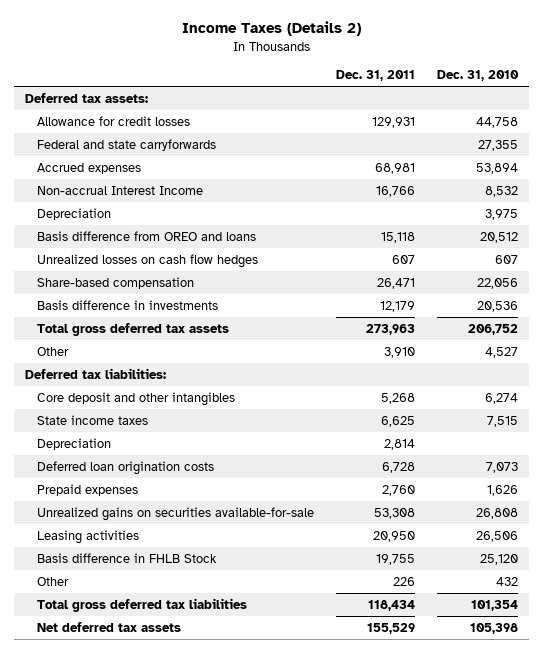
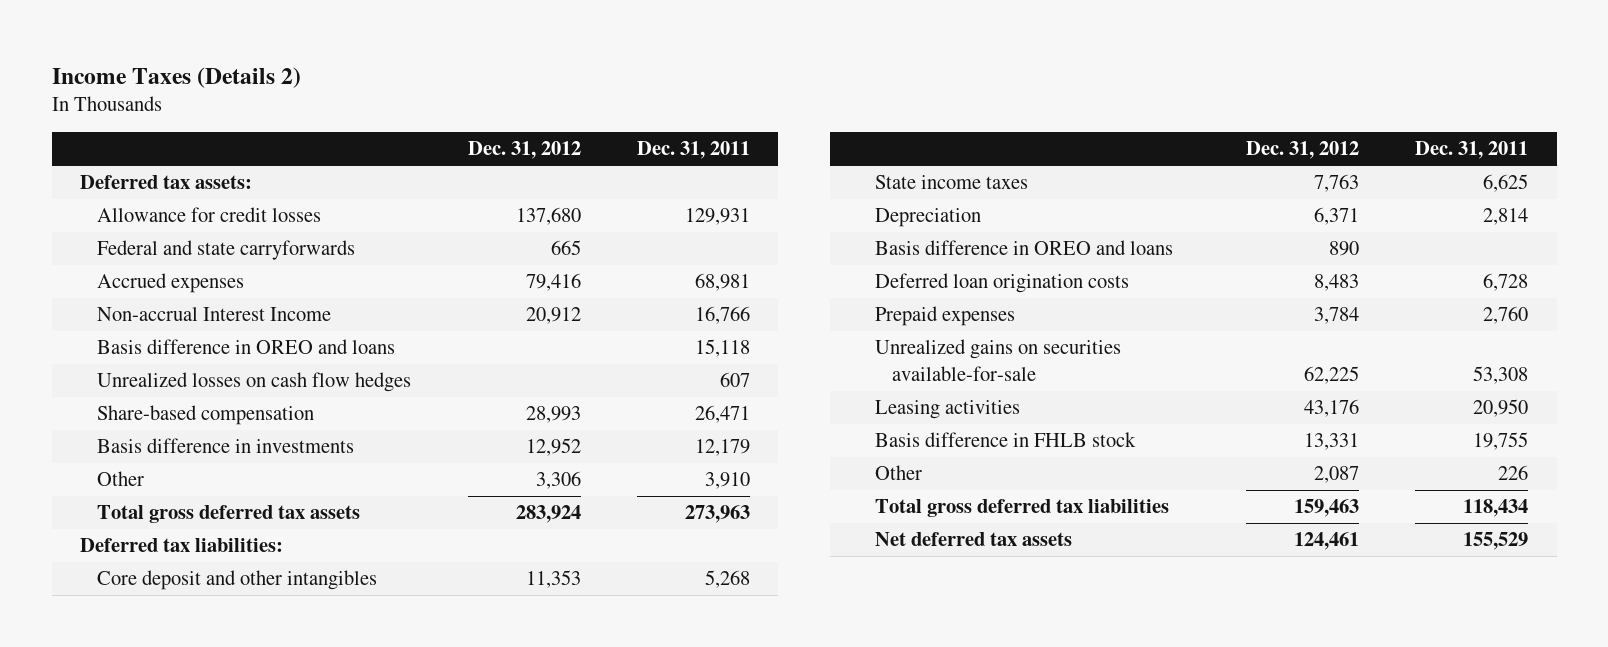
[437,70,520,82] Dec. 31, 2010 -> none
none -> [467,141,581,160] Dec. 31, 2012
[36,207,111,220] Depreciation -> none
[36,230,256,241] Basis difference from OREO and loans -> [97,339,396,355] Basis difference in OREO and loans
[36,322,229,336] Total gross deferred tax assets -> [97,505,361,524] Total gross deferred tax assets
none -> [875,240,1174,256] Basis difference in OREO and loans
[36,552,217,563] Basis difference in FHLB Stock -> [875,432,1137,448] Basis difference in FHLB stock

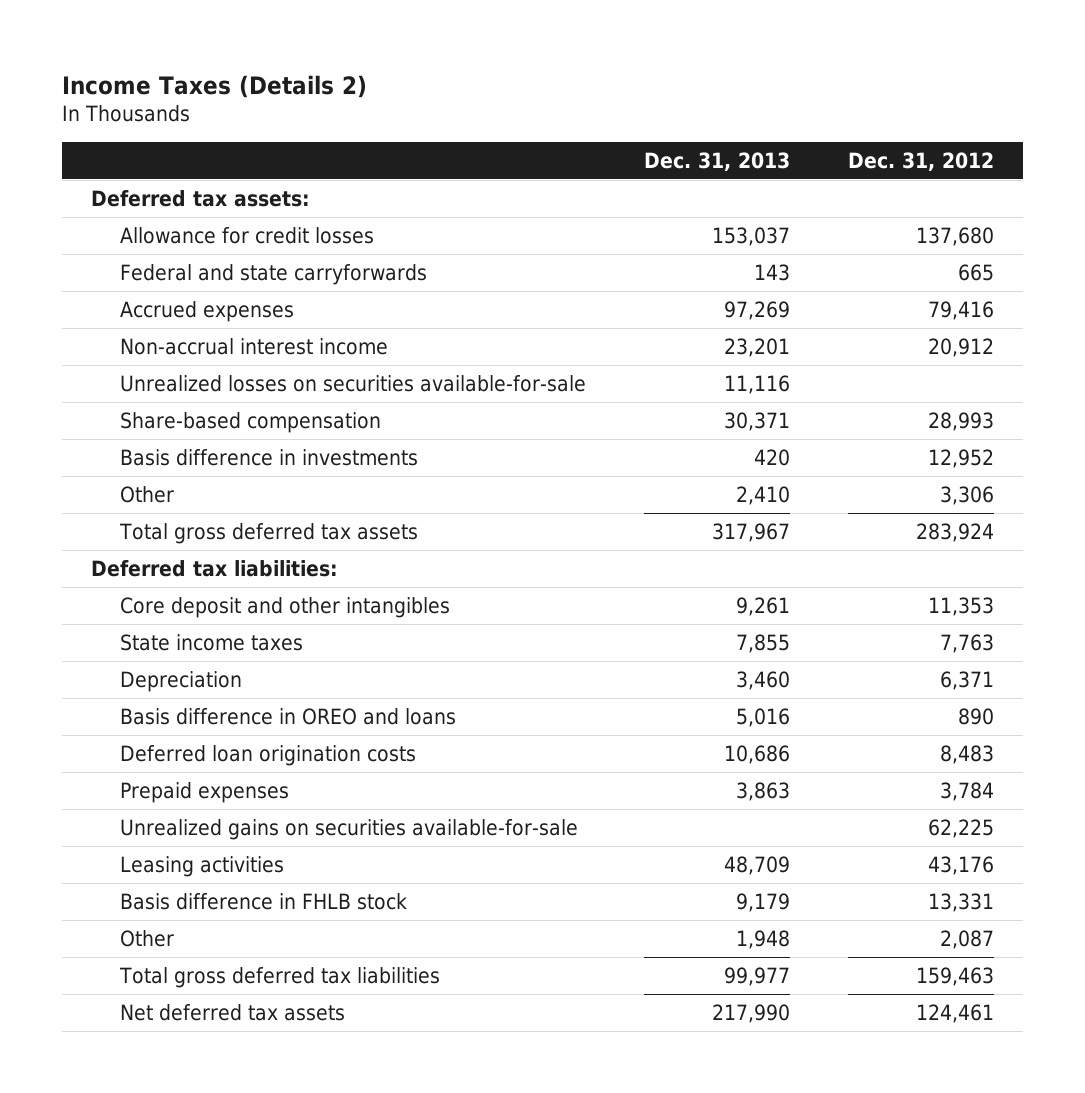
[637,141,751,160] Dec. 31, 2011 -> none
none -> [643,151,790,171] Dec. 31, 2013
[97,339,396,355] Basis difference in OREO and loans -> none
[97,372,412,393] Unrealized losses on cash flow hedges -> none
[97,307,332,322] Non-accrual Interest Income -> [119,337,388,355] Non-accrual interest income
none -> [119,374,586,392] Unrealized losses on securities available-for-sale

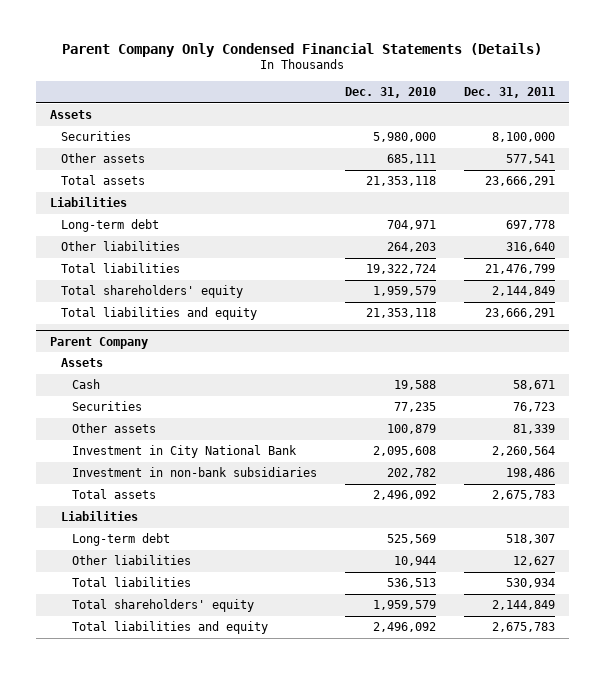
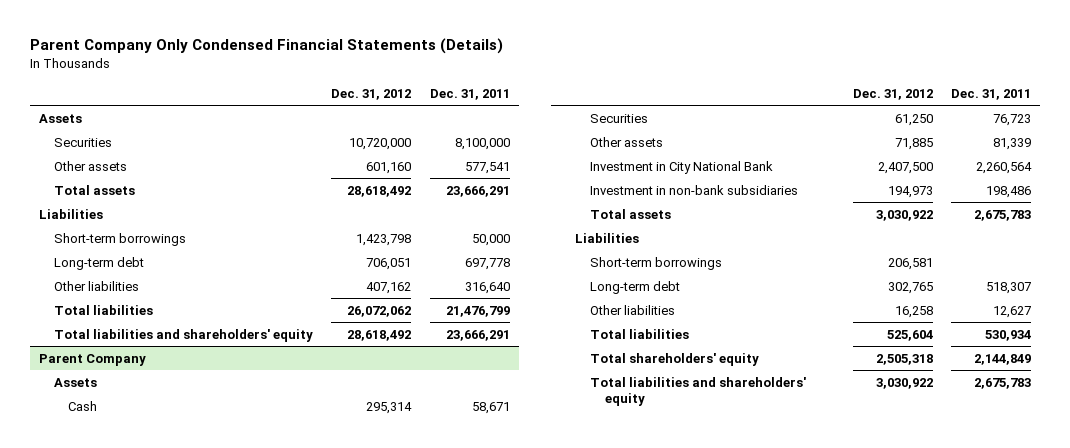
[344,86,436,98] Dec. 31, 2010 -> none
none -> [331,88,412,100] Dec. 31, 2012
none -> [53,232,186,246] Short-term borrowings
[60,285,243,299] Total shareholders' equity -> none
[60,307,257,321] Total liabilities and equity -> [53,328,313,342] Total liabilities and shareholders' equity
none -> [589,256,722,270] Short-term borrowings
[72,621,269,635] Total liabilities and equity -> [589,376,806,406] Total liabilities and shareholders' equity

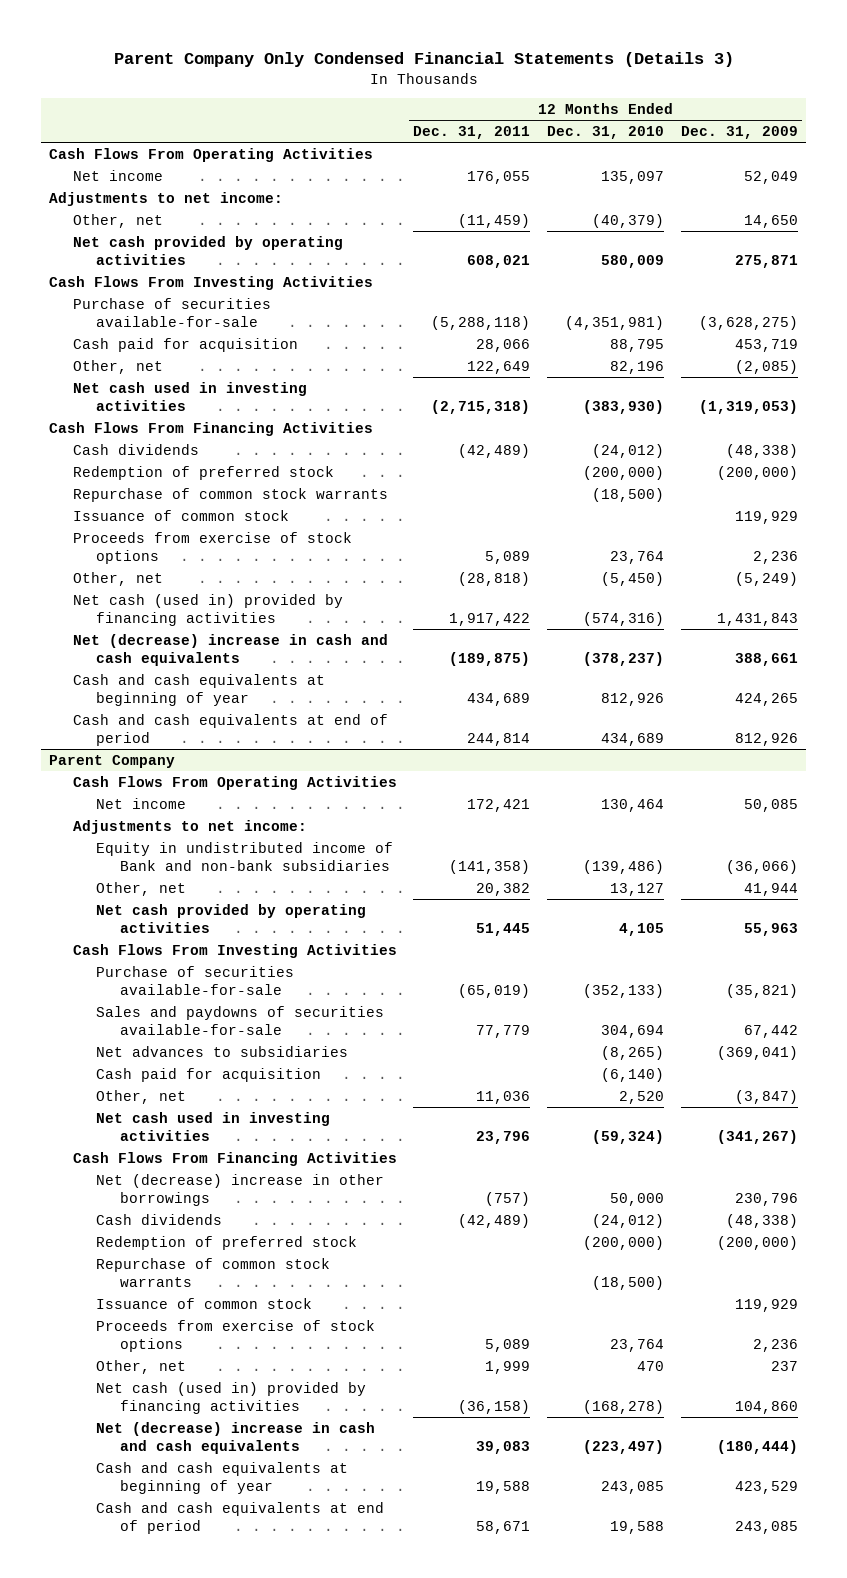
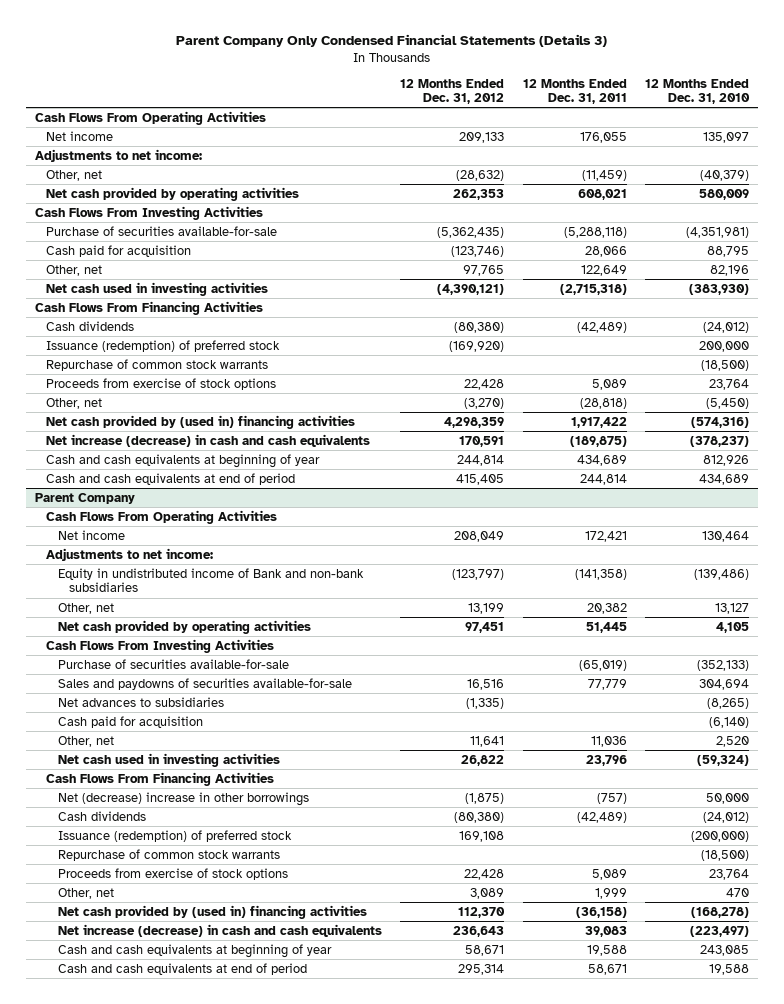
[680,126,798,140] Dec. 31, 2009 -> none
none -> [400,78,505,105] 12 Months Ended Dec. 31, 2012
[72,465,334,480] Redemption of preferred stock -> [46,339,281,352] Issuance (redemption) of preferred stock
[583,465,665,480] (200,000) -> [698,340,749,352] 200,000
[72,509,289,521] Issuance of common stock -> none
[72,593,343,626] Net cash (used in) provided by financing activities -> [46,414,356,429] Net cash provided by (used in) financing activities
[72,633,388,666] Net (decrease) increase in cash and cash equivalents -> [46,433,371,447] Net increase (decrease) in cash and cash equivalents
[96,1235,358,1250] Redemption of preferred stock -> [57,829,292,842] Issuance (redemption) of preferred stock
[96,1297,313,1309] Issuance of common stock -> none
[96,1381,367,1414] Net cash (used in) provided by financing activities -> [57,904,367,919] Net cash provided by (used in) financing activities
[96,1421,376,1454] Net (decrease) increase in cash and cash equivalents -> [57,923,382,937] Net increase (decrease) in cash and cash equivalents

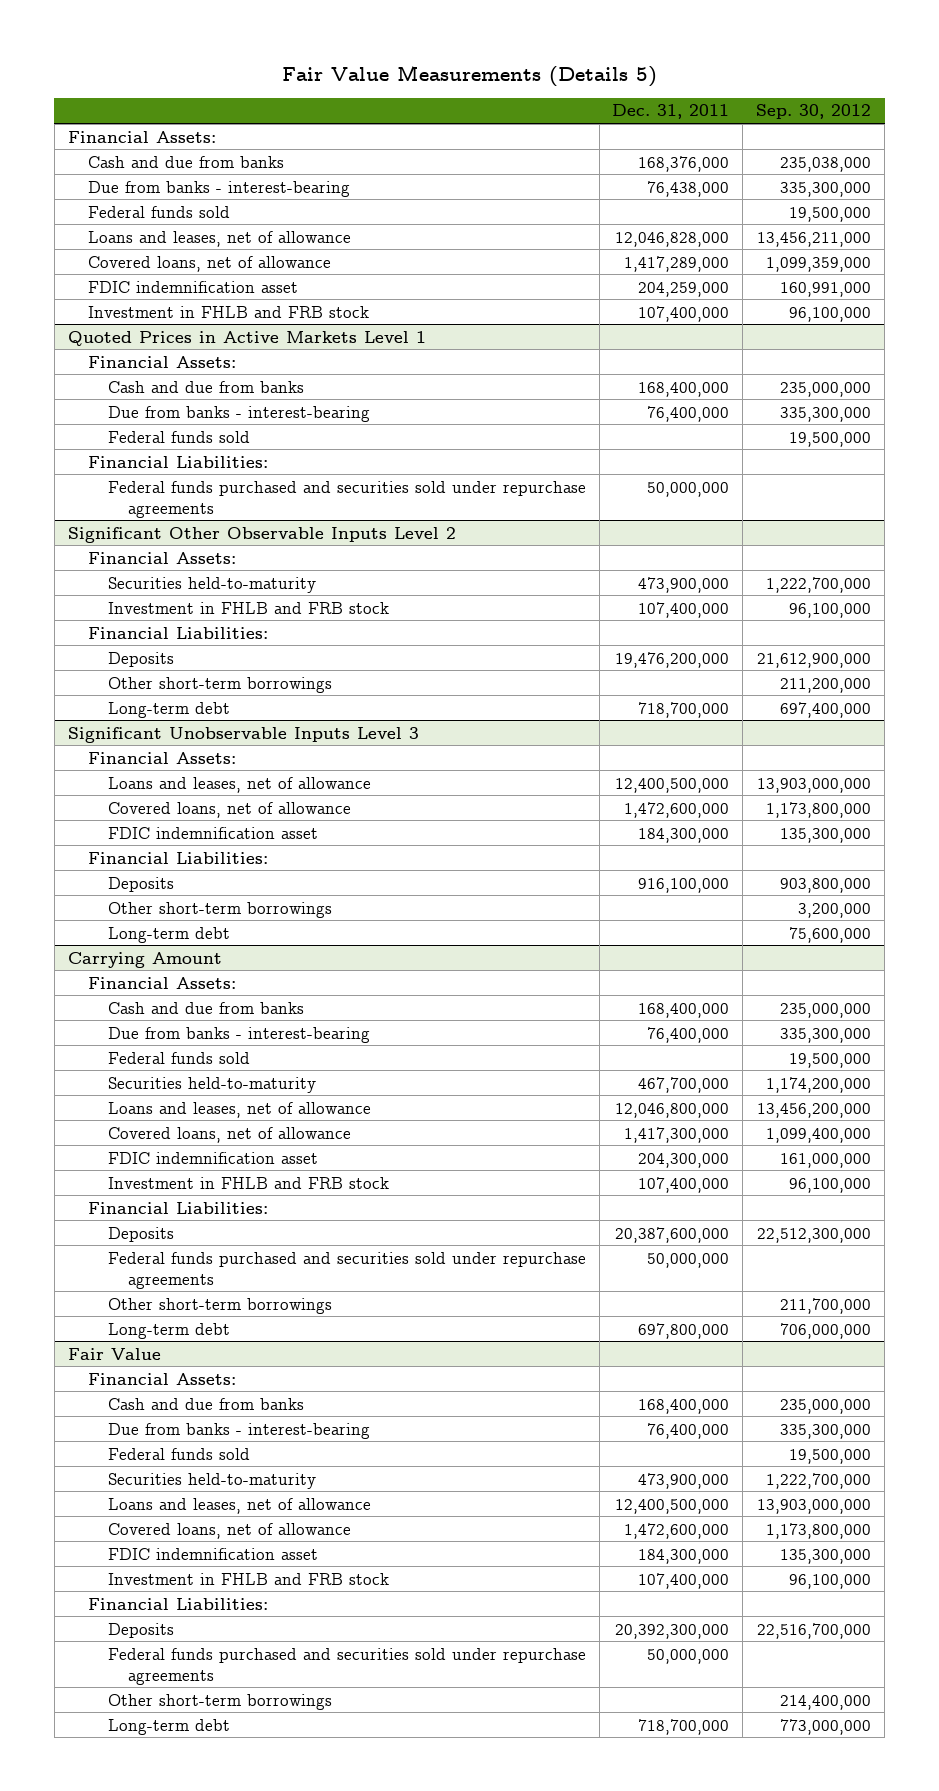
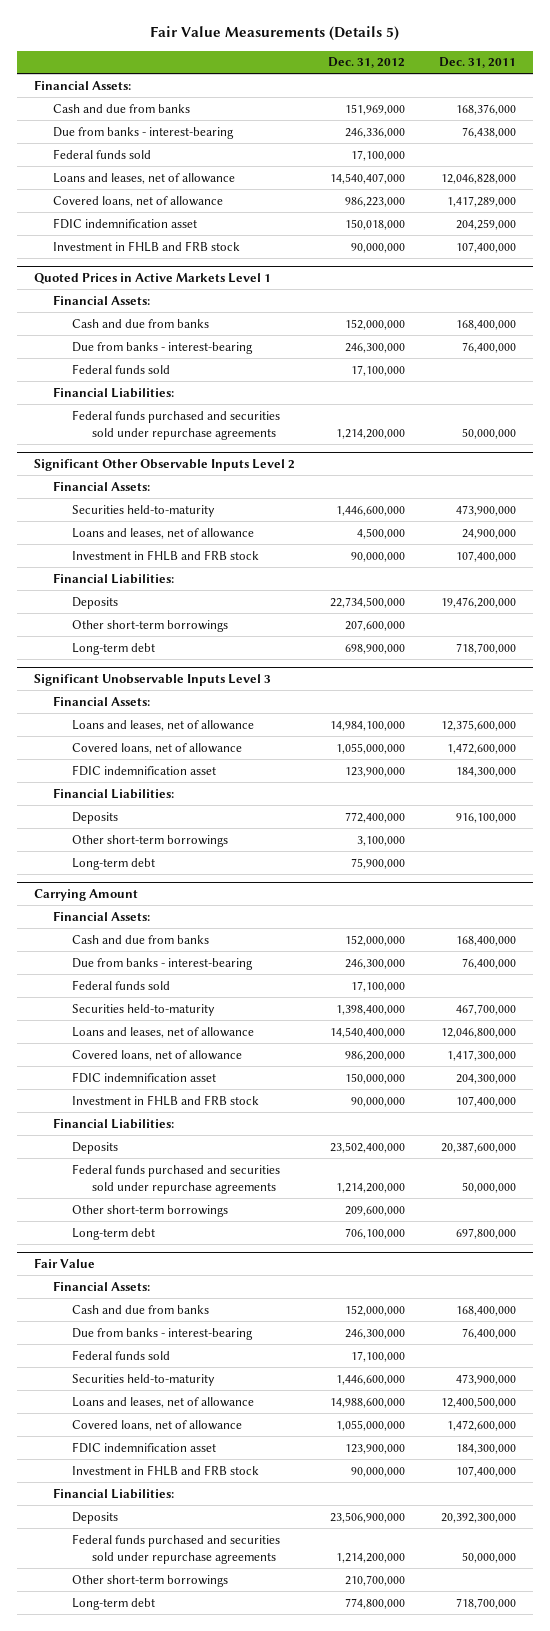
[756,104,872,120] Sep. 30, 2012 -> none
none -> [328,57,406,69] Dec. 31, 2012
none -> [72,527,255,539] Loans and leases, net of allowance
[615,777,730,793] 12,400,500,000 -> [440,719,516,731] 12,375,600,000

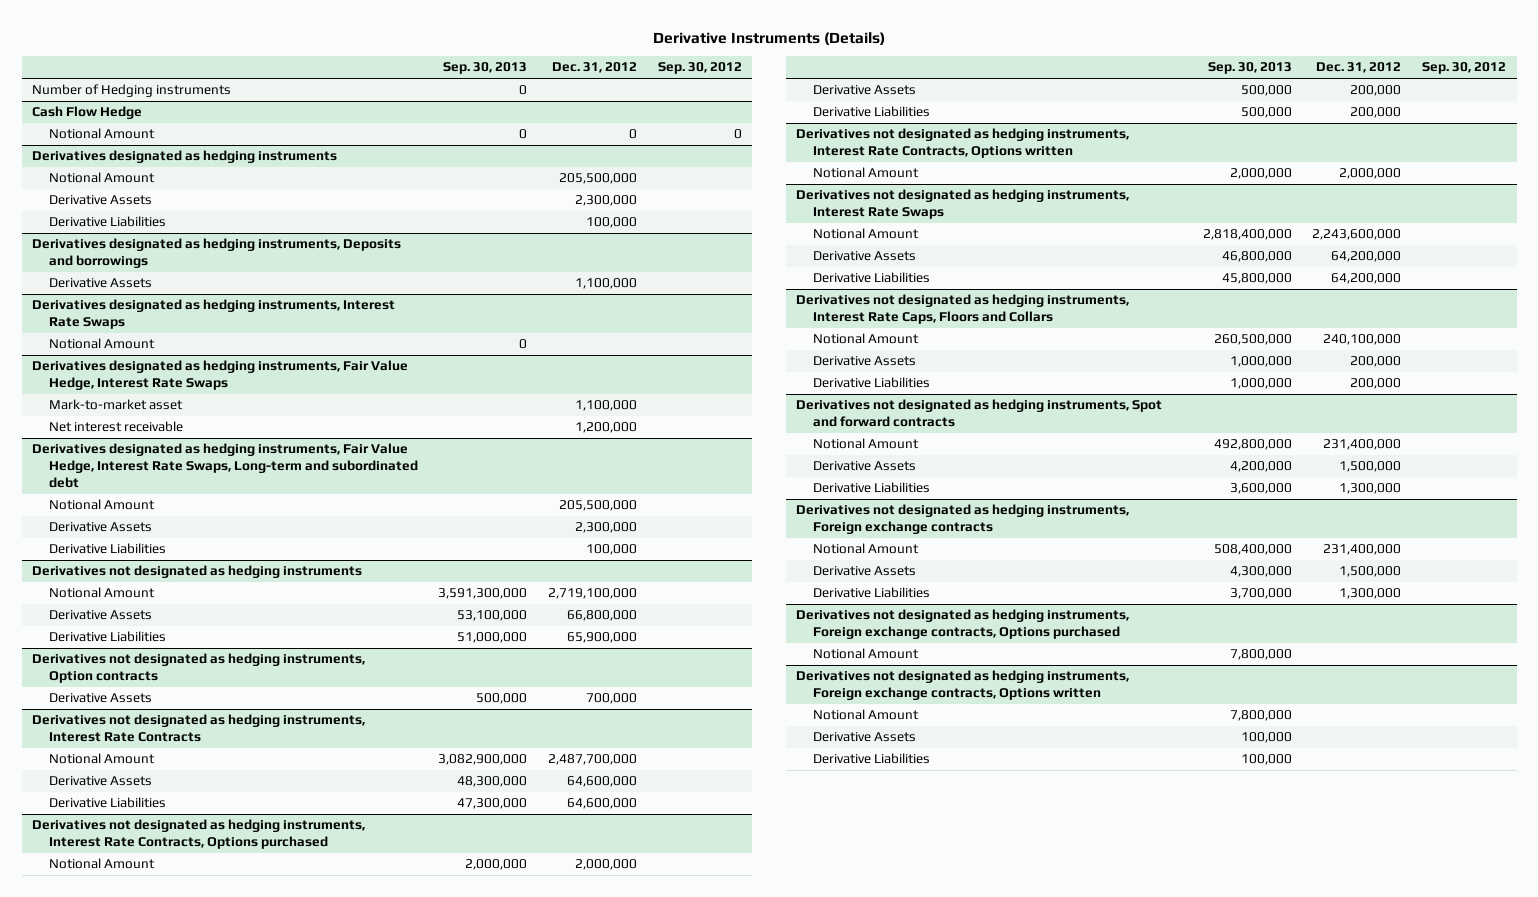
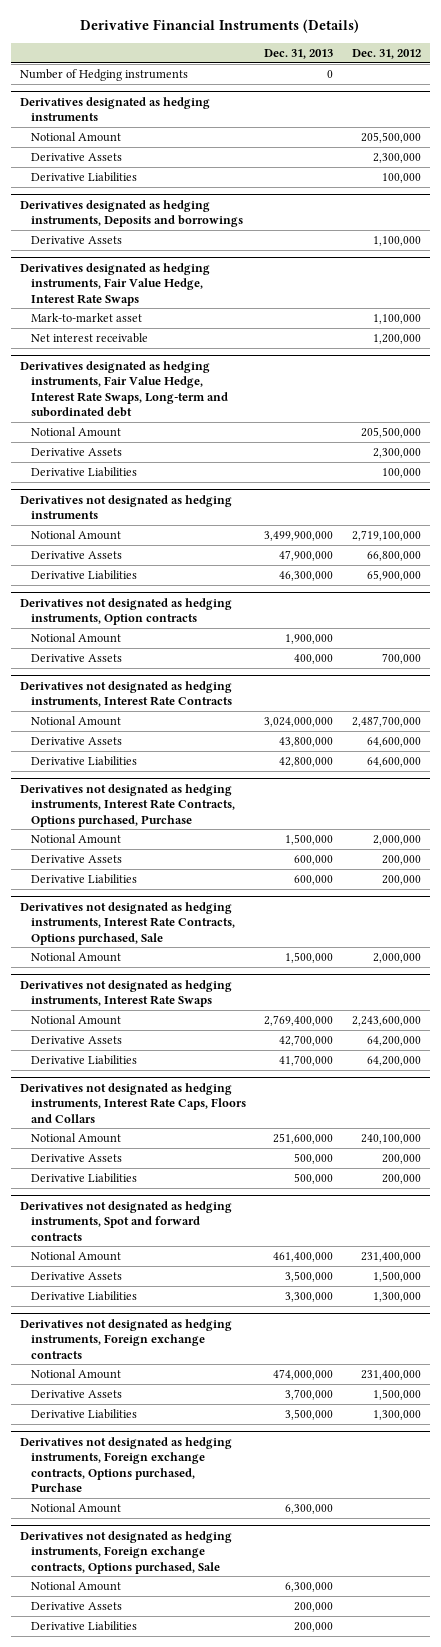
[653,31,886,45] Derivative Instruments (Details) -> [80,19,360,34] Derivative Financial Instruments (Details)
[443,62,528,75] Sep. 30, 2013 -> none
[658,62,743,75] Sep. 30, 2012 -> none
none -> [264,48,334,59] Dec. 31, 2013
[32,106,143,120] Cash Flow Hedge -> none
[48,128,155,140] Notional Amount -> none
[32,299,396,330] Derivatives designated as hedging instruments, Interest Rate Swaps -> none
[48,338,155,350] Notional Amount -> none
none -> [30,632,121,643] Notional Amount
[32,819,366,850] Derivatives not designated as hedging instruments, Interest Rate Contracts, Options purchased -> [20,783,235,827] Derivatives not designated as hedging instruments, Interest Rate Contracts, Options purchased, Purchase
[796,128,1130,159] Derivatives not designated as hedging instruments, Interest Rate Contracts, Options written -> [20,901,235,945] Derivatives not designated as hedging instruments, Interest Rate Contracts, Options purchased, Sale
[796,609,1130,640] Derivatives not designated as hedging instruments, Foreign exchange contracts, Options purchased -> [20,1436,233,1492] Derivatives not designated as hedging instruments, Foreign exchange contracts, Options purchased, Purchase
[796,670,1130,701] Derivatives not designated as hedging instruments, Foreign exchange contracts, Options written -> [20,1530,233,1574] Derivatives not designated as hedging instruments, Foreign exchange contracts, Options purchased, Sale

